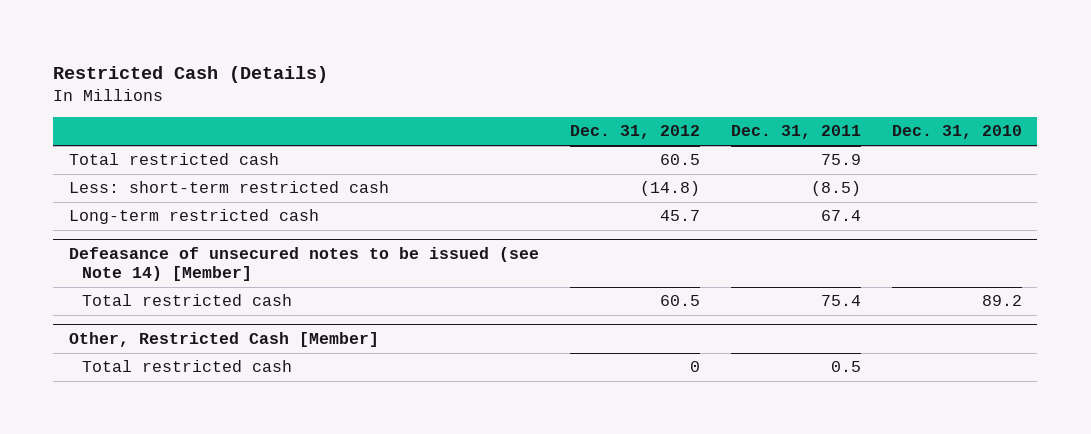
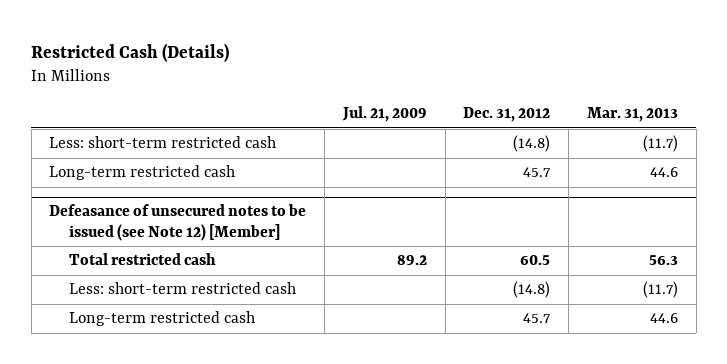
[730,125,861,140] Dec. 31, 2011 -> none
[891,125,1022,140] Dec. 31, 2010 -> none
none -> [341,106,427,123] Jul. 21, 2009
none -> [586,107,678,123] Mar. 31, 2013
[68,153,279,166] Total restricted cash -> none
[68,246,539,282] Defeasance of unsecured notes to be issued (see Note 14) [Member] -> [49,204,307,241] Defeasance of unsecured notes to be issued (see Note 12) [Member]
[68,331,379,347] Other, Restricted Cash [Member] -> none
[81,360,292,373] Total restricted cash -> none
none -> [68,282,296,295] Less: short-term restricted cash
none -> [68,311,255,327] Long-term restricted cash

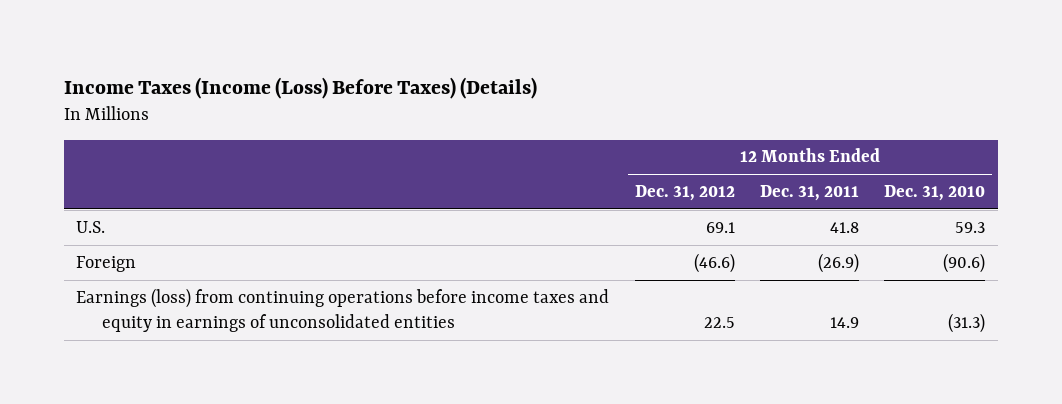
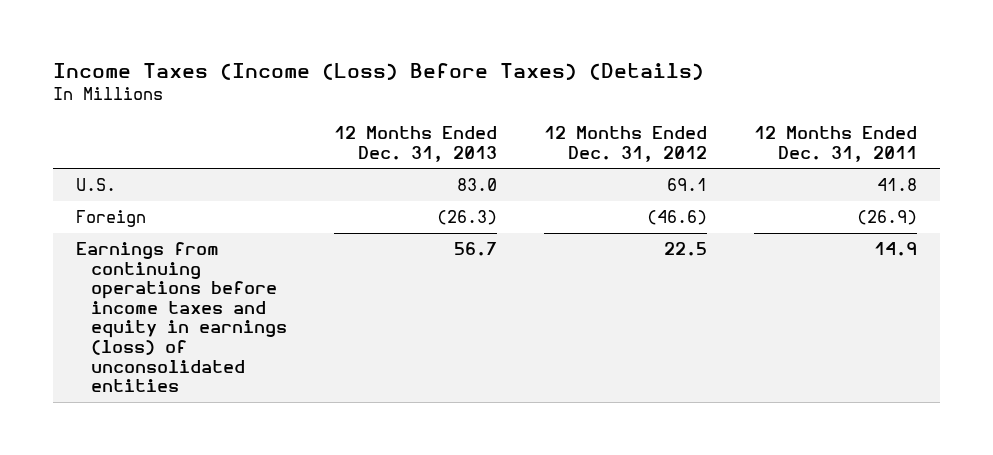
[884,184,986,201] Dec. 31, 2010 -> none
none -> [333,126,497,162] 12 Months Ended Dec. 31, 2013
[76,287,610,333] Earnings (loss) from continuing operations before income taxes and equity in earnings of unconsolidated entities -> [76,242,287,393] Earnings from continuing operations before income taxes and equity in earnings (loss) of unconsolidated entities

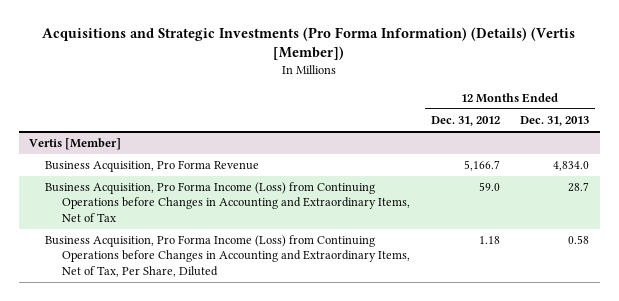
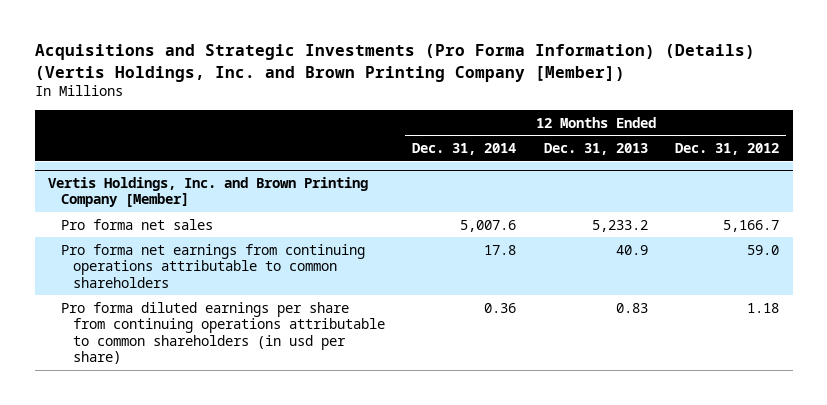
[42,27,576,61] Acquisitions and Strategic Investments (Pro Forma Information) (Details) (Vertis [Member]) -> [34,44,755,82] Acquisitions and Strategic Investments (Pro Forma Information) (Details) (Vertis Holdings, Inc. and Brown Printing Company [Member])
none -> [412,143,517,156] Dec. 31, 2014
[29,138,122,151] Vertis [Member] -> none
[45,182,410,222] Business Acquisition, Pro Forma Income (Loss) from Continuing Operations before Changes in Accounting and Extraordinary Items, Net of Tax -> none
none -> [48,176,369,208] Vertis Holdings, Inc. and Brown Printing Company [Member]
[45,160,260,173] Business Acquisition, Pro Forma Revenue -> [60,218,213,230] Pro forma net sales
[553,161,590,172] 4,834.0 -> [591,219,648,232] 5,233.2
none -> [60,243,365,288] Pro forma net earnings from continuing operations attributable to common shareholders
[45,235,410,277] Business Acquisition, Pro Forma Income (Loss) from Continuing Operations before Changes in Accounting and Extraordinary Items, Net of Tax, Per Share, Diluted -> [60,301,385,365] Pro forma diluted earnings per share from continuing operations attributable to common shareholders (in usd per share)
[568,235,590,245] 0.58 -> [615,302,648,313] 0.83

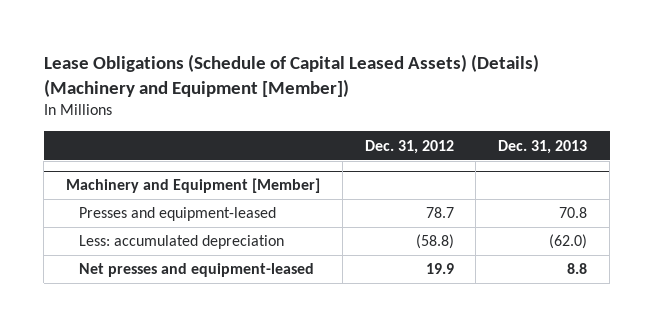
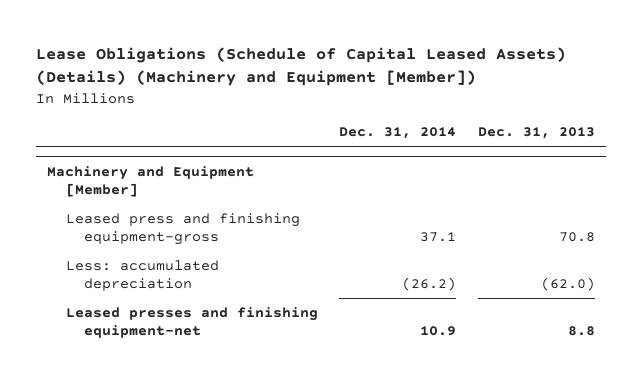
[364,139,454,154] Dec. 31, 2012 -> none
none -> [339,127,457,140] Dec. 31, 2014
[78,207,276,222] Presses and equipment-leased -> [65,212,300,245] Leased press and finishing equipment-gross
[78,263,314,278] Net presses and equipment-leased -> [65,306,318,338] Leased presses and finishing equipment-net

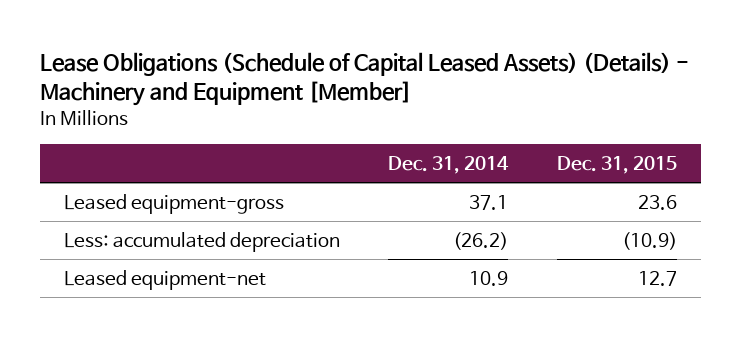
[36,47,567,87] Lease Obligations (Schedule of Capital Leased Assets) (Details) (Machinery and Equipment [Member]) -> [39,51,689,107] Lease Obligations (Schedule of Capital Leased Assets) (Details) - Machinery and Equipment [Member]
[477,127,595,140] Dec. 31, 2013 -> none
none -> [556,156,677,175] Dec. 31, 2015
[46,165,254,197] Machinery and Equipment [Member] -> none
[65,212,300,245] Leased press and finishing equipment-gross -> [64,193,285,214] Leased equipment-gross
[65,306,318,338] Leased presses and finishing equipment-net -> [64,269,267,290] Leased equipment-net

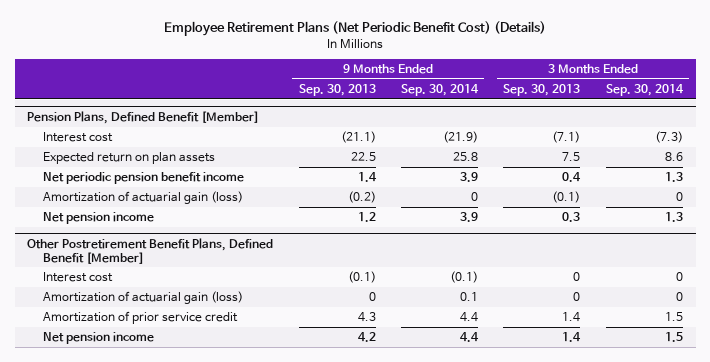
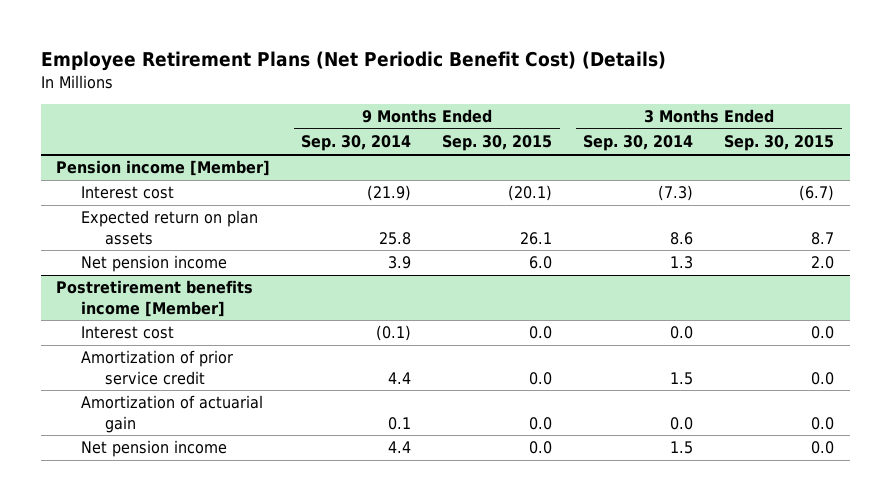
[298,83,376,96] Sep. 30, 2013 -> none
[503,83,581,96] Sep. 30, 2013 -> none
none -> [442,135,553,152] Sep. 30, 2015
none -> [724,135,835,152] Sep. 30, 2015
[27,110,260,124] Pension Plans, Defined Benefit [Member] -> none
none -> [56,160,271,177] Pension income [Member]
[43,172,245,185] Net periodic pension benefit income -> none
[43,191,244,205] Amortization of actuarial gain (loss) -> none
[27,237,274,264] Other Postretirement Benefit Plans, Defined Benefit [Member] -> none
[43,291,244,305] Amortization of actuarial gain (loss) -> none
none -> [56,280,254,317] Postretirement benefits income [Member]
[675,272,683,282] 0 -> [670,326,694,340] 0.0
none -> [80,395,263,433] Amortization of actuarial gain

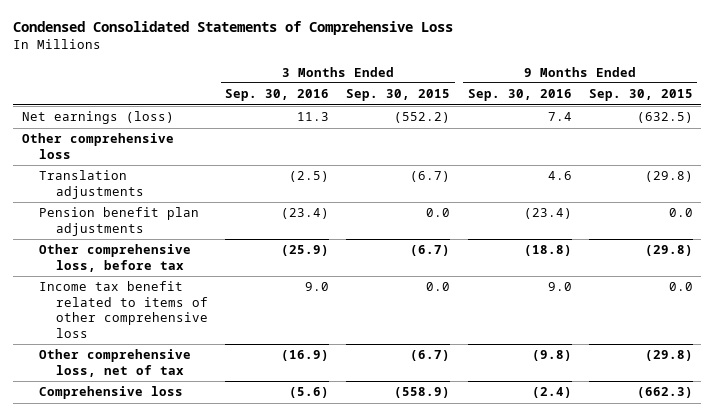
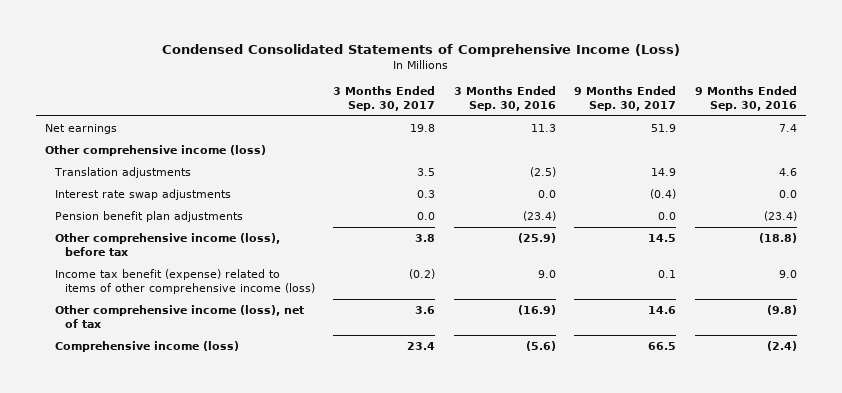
[13,21,454,36] Condensed Consolidated Statements of Comprehensive Loss -> [162,43,681,57] Condensed Consolidated Statements of Comprehensive Income (Loss)
[346,89,451,102] Sep. 30, 2015 -> none
[588,89,693,102] Sep. 30, 2015 -> none
none -> [333,85,436,111] 3 Months Ended Sep. 30, 2017
none -> [574,85,677,111] 9 Months Ended Sep. 30, 2017
[21,111,174,125] Net earnings (loss) -> [45,124,118,135] Net earnings
[21,133,174,159] Other comprehensive loss -> [45,145,267,157] Other comprehensive income (loss)
none -> [55,189,232,201] Interest rate swap adjustments
[38,244,191,272] Other comprehensive loss, before tax -> [55,233,281,256] Other comprehensive income (loss), before tax
[38,281,208,339] Income tax benefit related to items of other comprehensive loss -> [55,269,316,294] Income tax benefit (expense) related to items of other comprehensive income (loss)
[38,349,191,377] Other comprehensive loss, net of tax -> [55,305,305,328] Other comprehensive income (loss), net of tax
[38,386,183,400] Comprehensive loss -> [55,341,240,353] Comprehensive income (loss)

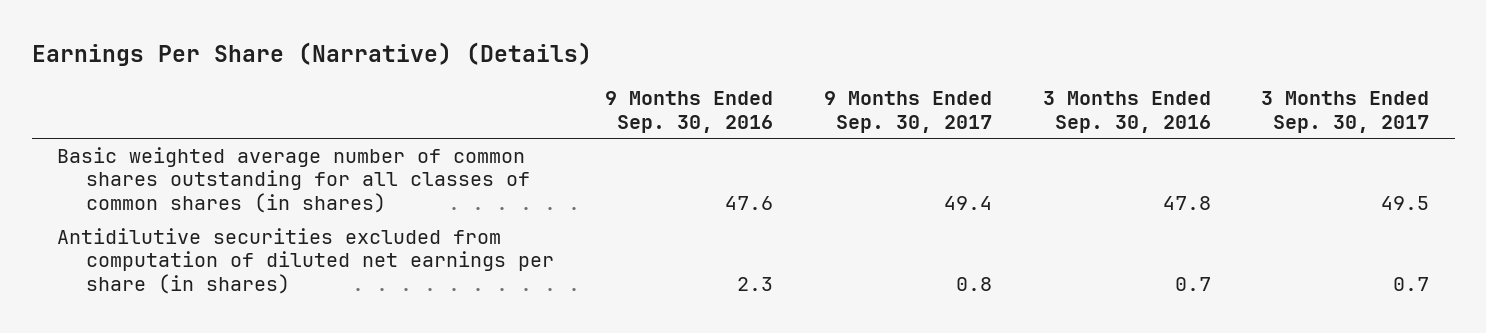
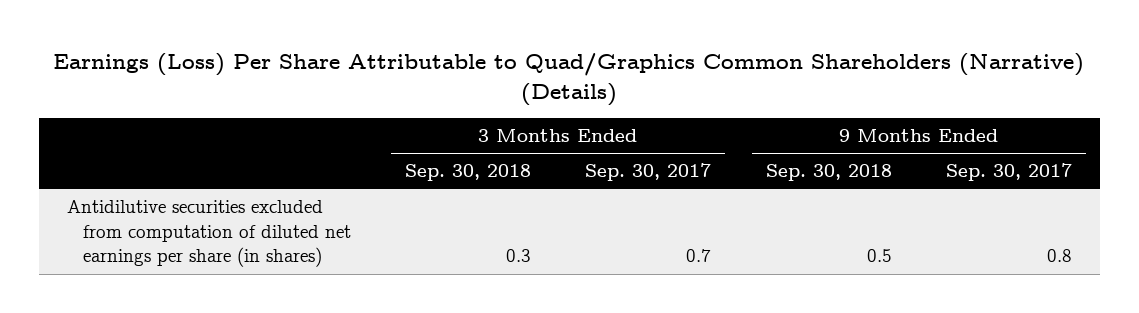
[31,41,592,66] Earnings Per Share (Narrative) (Details) -> [53,53,1085,106] Earnings (Loss) Per Share Attributable to Quad/Graphics Common Shareholders (Narrative) (Details)
[605,91,774,133] 9 Months Ended Sep. 30, 2016 -> none
[1042,91,1211,133] 3 Months Ended Sep. 30, 2016 -> none
none -> [404,164,531,182] Sep. 30, 2018
none -> [765,164,892,182] Sep. 30, 2018
[57,146,531,213] Basic weighted average number of common shares outstanding for all classes of common shares (in shares) -> none

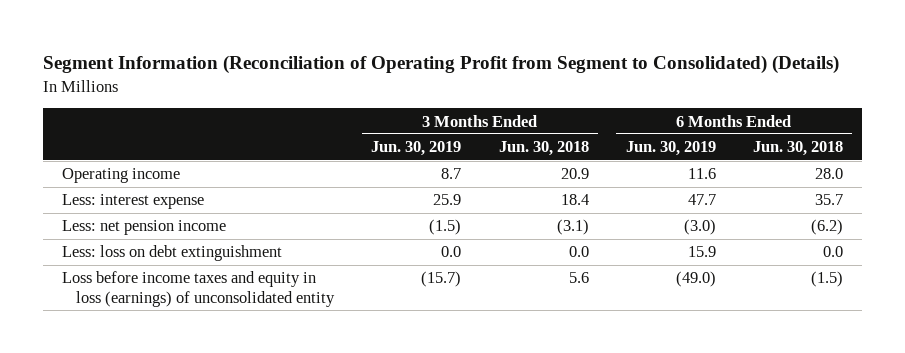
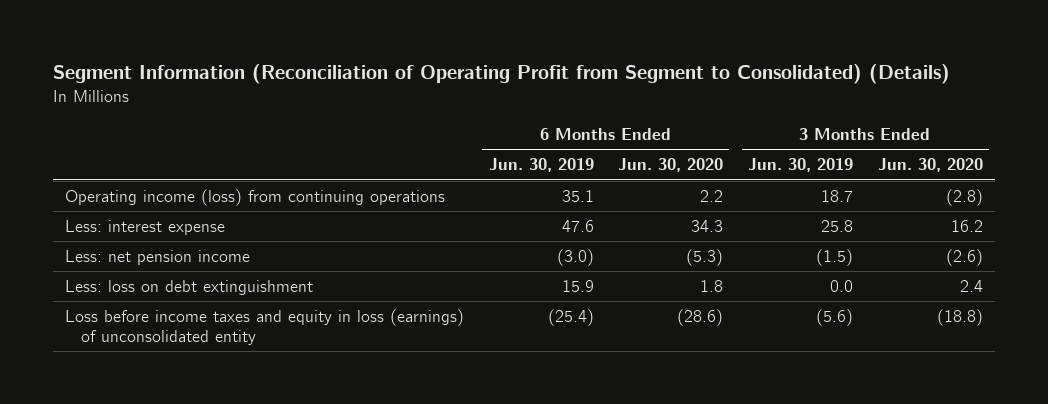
[498,141,589,157] Jun. 30, 2018 -> none
[752,141,843,157] Jun. 30, 2018 -> none
none -> [618,158,724,173] Jun. 30, 2020
none -> [877,158,983,173] Jun. 30, 2020
[61,168,180,184] Operating income -> [64,188,445,206] Operating income (loss) from continuing operations
[441,168,462,180] 8.7 -> [820,189,853,202] 18.7
[687,168,716,180] 11.6 -> [561,189,594,202] 35.1
[433,194,462,206] 25.9 -> [820,219,853,232] 25.8
[687,194,716,206] 47.7 -> [561,219,594,232] 47.6
[421,271,462,288] (15.7) -> [815,308,853,326] (5.6)
[675,271,716,288] (49.0) -> [547,308,594,326] (25.4)

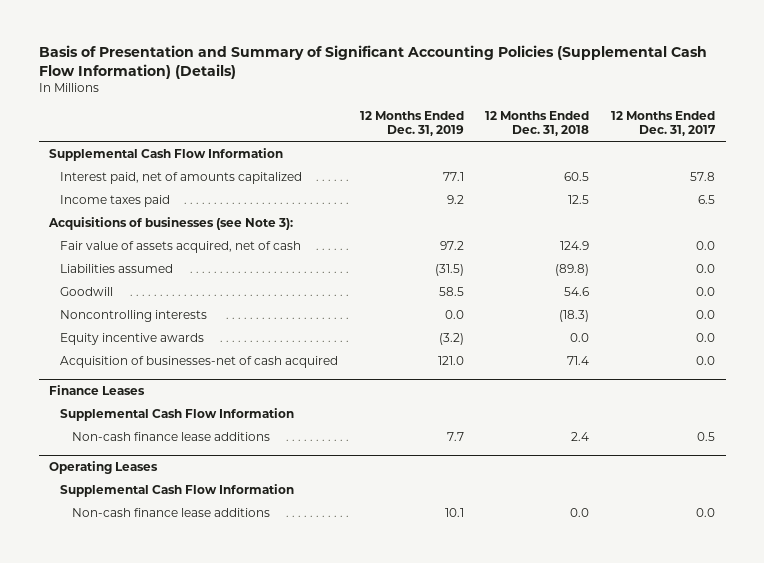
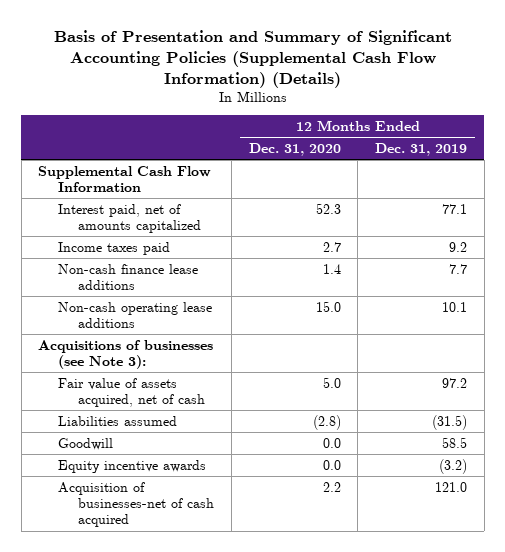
[485,110,590,136] 12 Months Ended Dec. 31, 2018 -> none
[610,110,716,136] 12 Months Ended Dec. 31, 2017 -> none
none -> [248,142,341,156] Dec. 31, 2020
none -> [58,263,199,291] Non-cash finance lease additions
none -> [58,301,213,329] Non-cash operating lease additions
[60,309,208,322] Noncontrolling interests -> none
[49,384,146,395] Finance Leases -> none
[60,407,295,421] Supplemental Cash Flow Information -> none
[71,431,270,441] Non-cash finance lease additions -> none
[49,460,159,474] Operating Leases -> none
[60,483,295,497] Supplemental Cash Flow Information -> none
[71,507,270,517] Non-cash finance lease additions -> none

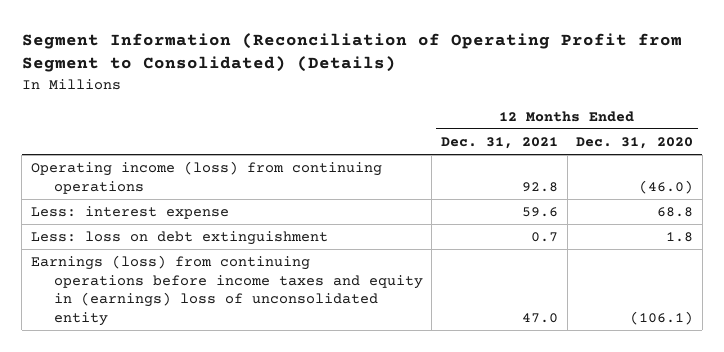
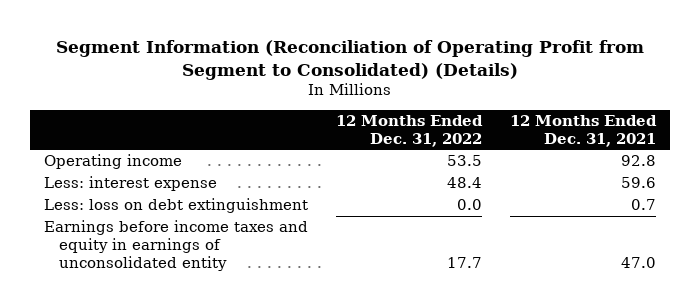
[576,136,694,149] Dec. 31, 2020 -> none
none -> [336,114,484,147] 12 Months Ended Dec. 31, 2022
[30,160,382,194] Operating income (loss) from continuing operations -> [44,154,183,170] Operating income
[30,254,423,327] Earnings (loss) from continuing operations before income taxes and equity in (earnings) loss of unconsolidated entity -> [44,220,309,271] Earnings before income taxes and equity in earnings of unconsolidated entity

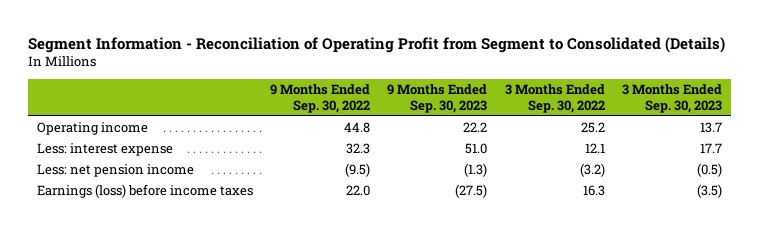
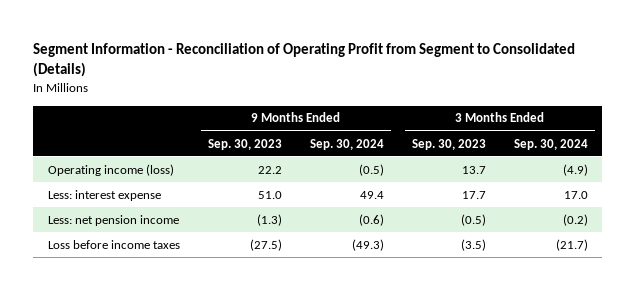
[270,84,371,113] 9 Months Ended Sep. 30, 2022 -> none
[504,84,605,113] 3 Months Ended Sep. 30, 2022 -> none
none -> [309,138,384,150] Sep. 30, 2024
none -> [514,138,589,150] Sep. 30, 2024
[36,121,148,135] Operating income -> [47,163,174,176] Operating income (loss)
[36,183,253,198] Earnings (loss) before income taxes -> [47,239,180,249] Loss before income taxes

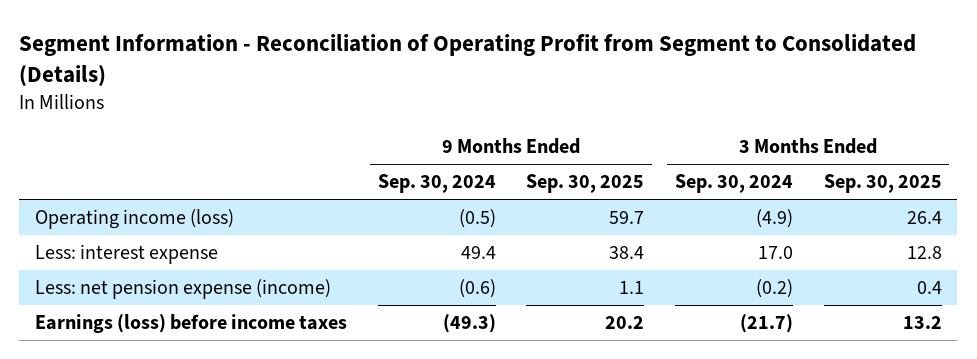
[207,138,282,150] Sep. 30, 2023 -> none
[411,138,486,150] Sep. 30, 2023 -> none
none -> [526,174,645,194] Sep. 30, 2025
none -> [823,174,942,194] Sep. 30, 2025
[47,214,179,226] Less: net pension income -> [34,279,331,300] Less: net pension expense (income)
[47,239,180,249] Loss before income taxes -> [34,314,347,334] Earnings (loss) before income taxes

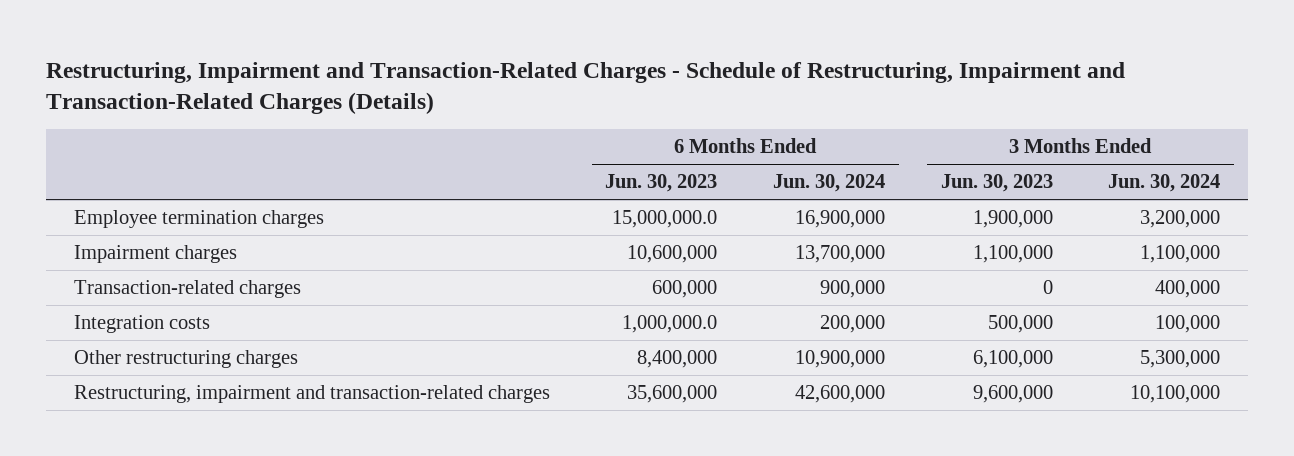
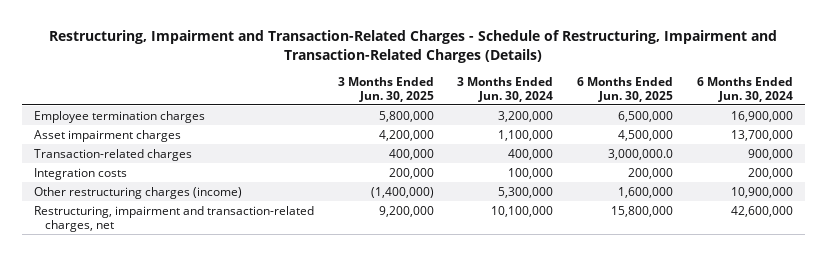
[605,174,718,193] Jun. 30, 2023 -> none
[940,174,1053,193] Jun. 30, 2023 -> none
none -> [337,76,434,103] 3 Months Ended Jun. 30, 2025
none -> [577,76,674,103] 6 Months Ended Jun. 30, 2025
[73,245,237,264] Impairment charges -> [33,129,181,142] Asset impairment charges
[73,350,298,369] Other restructuring charges -> [33,186,242,199] Other restructuring charges (income)
[73,385,550,404] Restructuring, impairment and transaction-related charges -> [33,205,314,232] Restructuring, impairment and transaction-related charges, net

